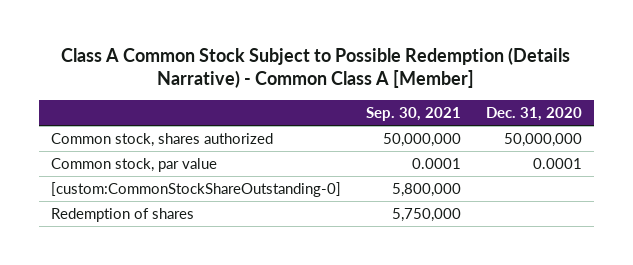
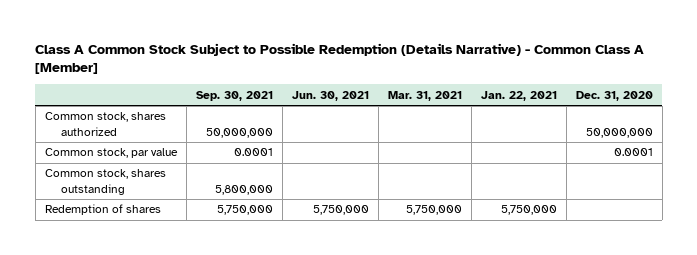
none -> [291,90,369,101] Jun. 30, 2021
none -> [387,90,462,101] Mar. 31, 2021
none -> [480,90,557,101] Jan. 22, 2021
[51,181,342,197] [custom:CommonStockShareOutstanding-0] -> [44,169,166,195] Common stock, shares outstanding

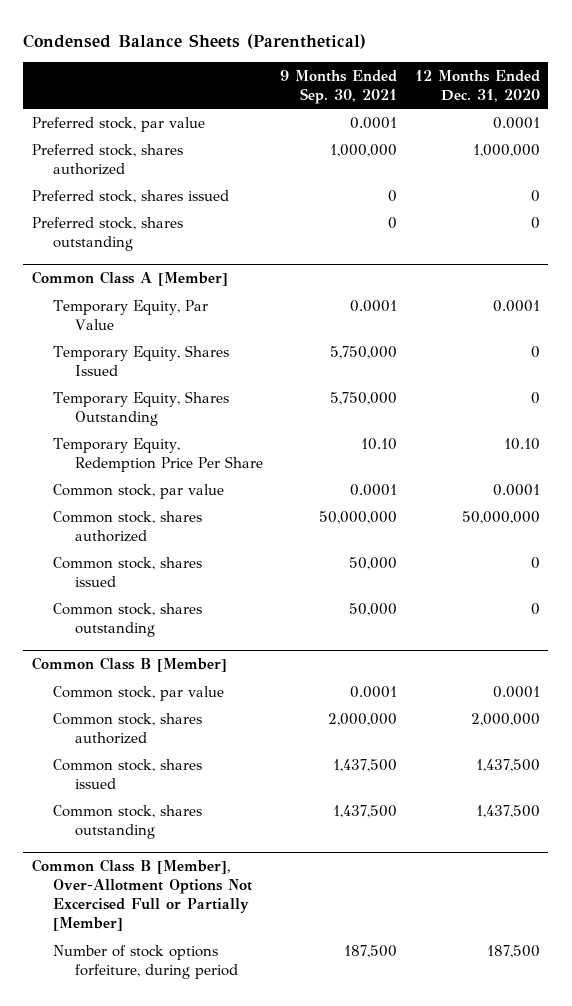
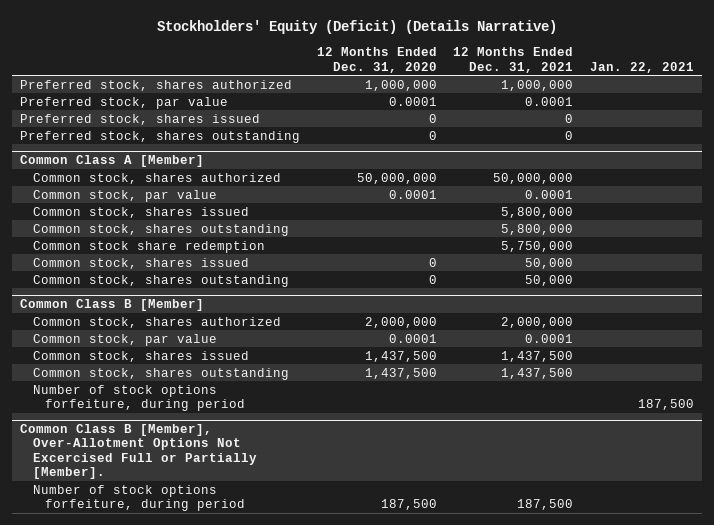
[23,33,367,49] Condensed Balance Sheets (Parenthetical) -> [157,20,558,35] Stockholders' Equity (Deficit) (Details Narrative)
[280,69,398,104] 9 Months Ended Sep. 30, 2021 -> none
none -> [453,47,574,73] 12 Months Ended Dec. 31, 2021
none -> [590,61,695,73] Jan. 22, 2021
[32,116,206,132] Preferred stock, par value -> [20,96,229,109] Preferred stock, par value
[53,299,209,330] Temporary Equity, Par Value -> none
[53,344,230,376] Temporary Equity, Shares Issued -> none
[53,390,230,426] Temporary Equity, Shares Outstanding -> none
[53,437,263,472] Temporary Equity, Redemption Price Per Share -> none
[53,483,225,499] Common stock, par value -> [32,189,217,202] Common stock, par value
none -> [32,206,249,218] Common stock, shares issued
none -> [32,223,289,236] Common stock, shares outstanding
none -> [32,240,265,253] Common stock share redemption
[53,685,225,701] Common stock, par value -> [32,333,217,346] Common stock, par value
none -> [32,384,245,412] Number of stock options forfeiture, during period
[32,859,253,932] Common Class B [Member], Over-Allotment Options Not Excercised Full or Partially [Member] -> [20,423,257,480] Common Class B [Member], Over-Allotment Options Not Excercised Full or Partially [Member].

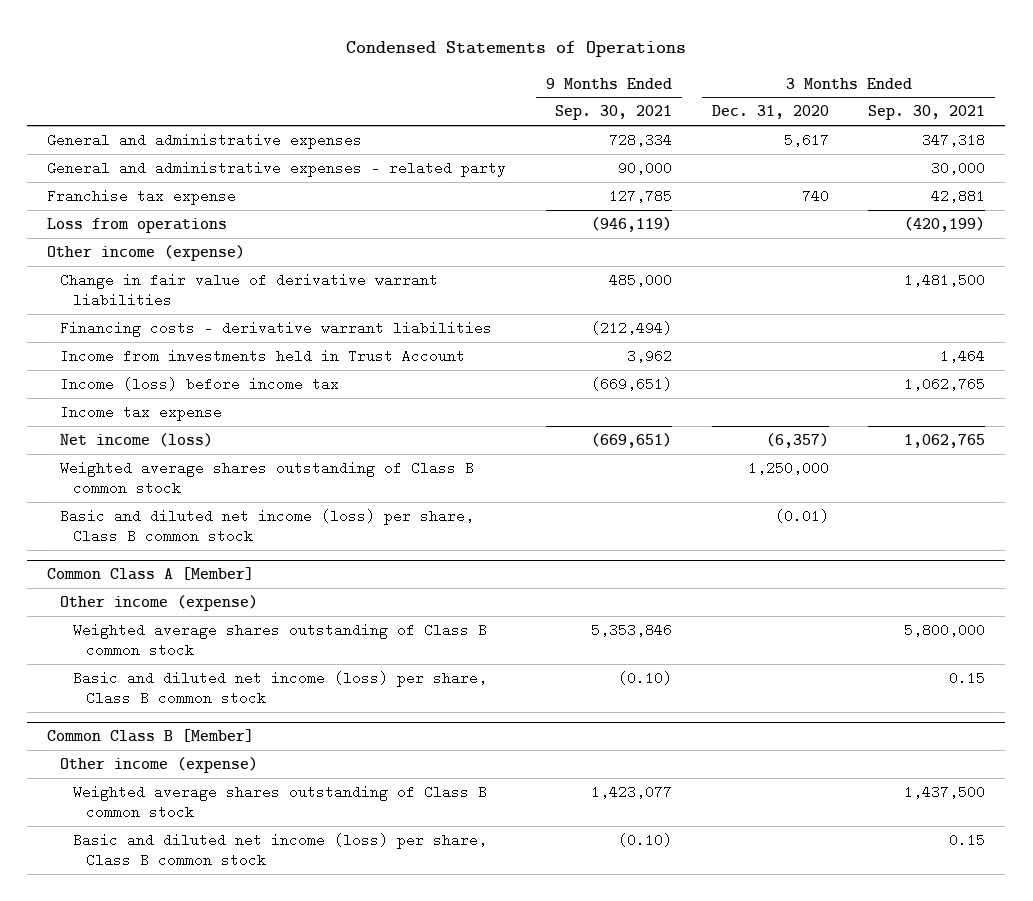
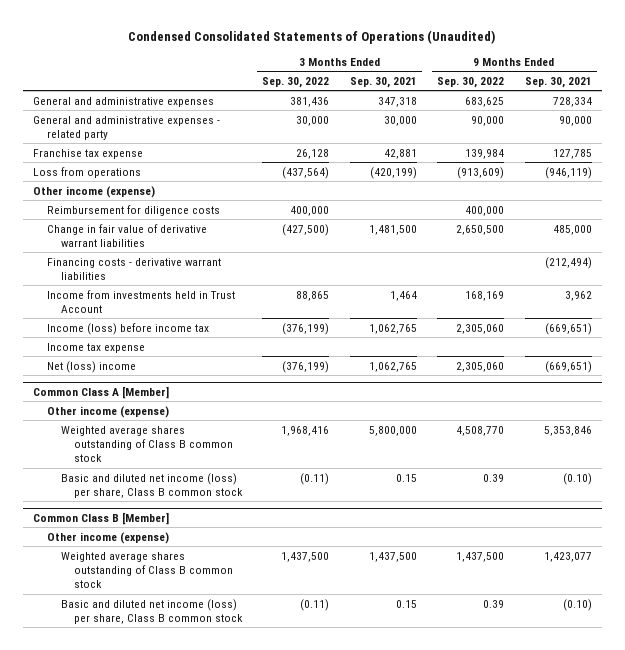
[346,41,687,58] Condensed Statements of Operations -> [128,30,496,45] Condensed Consolidated Statements of Operations (Unaudited)
[711,105,829,120] Dec. 31, 2020 -> none
none -> [262,76,330,88] Sep. 30, 2022
none -> [437,76,505,88] Sep. 30, 2022
none -> [46,204,220,216] Reimbursement for diligence costs
[60,460,475,496] Weighted average shares outstanding of Class B common stock -> none
[60,508,475,544] Basic and diluted net income (loss) per share, Class B common stock -> none
[60,432,214,447] Net income (loss) -> [46,360,136,373] Net (loss) income

